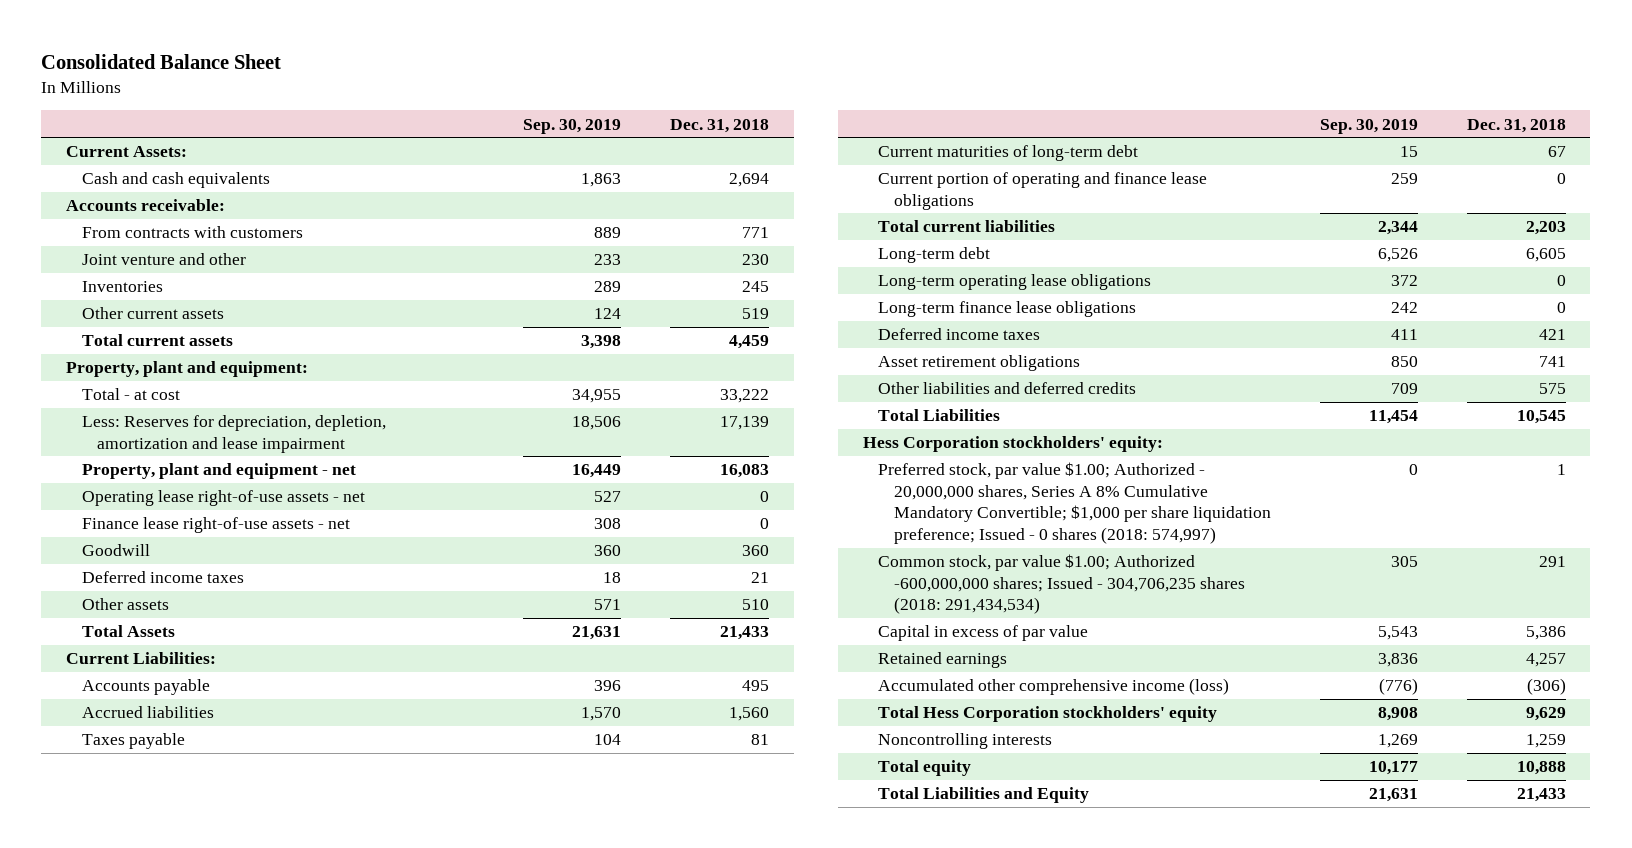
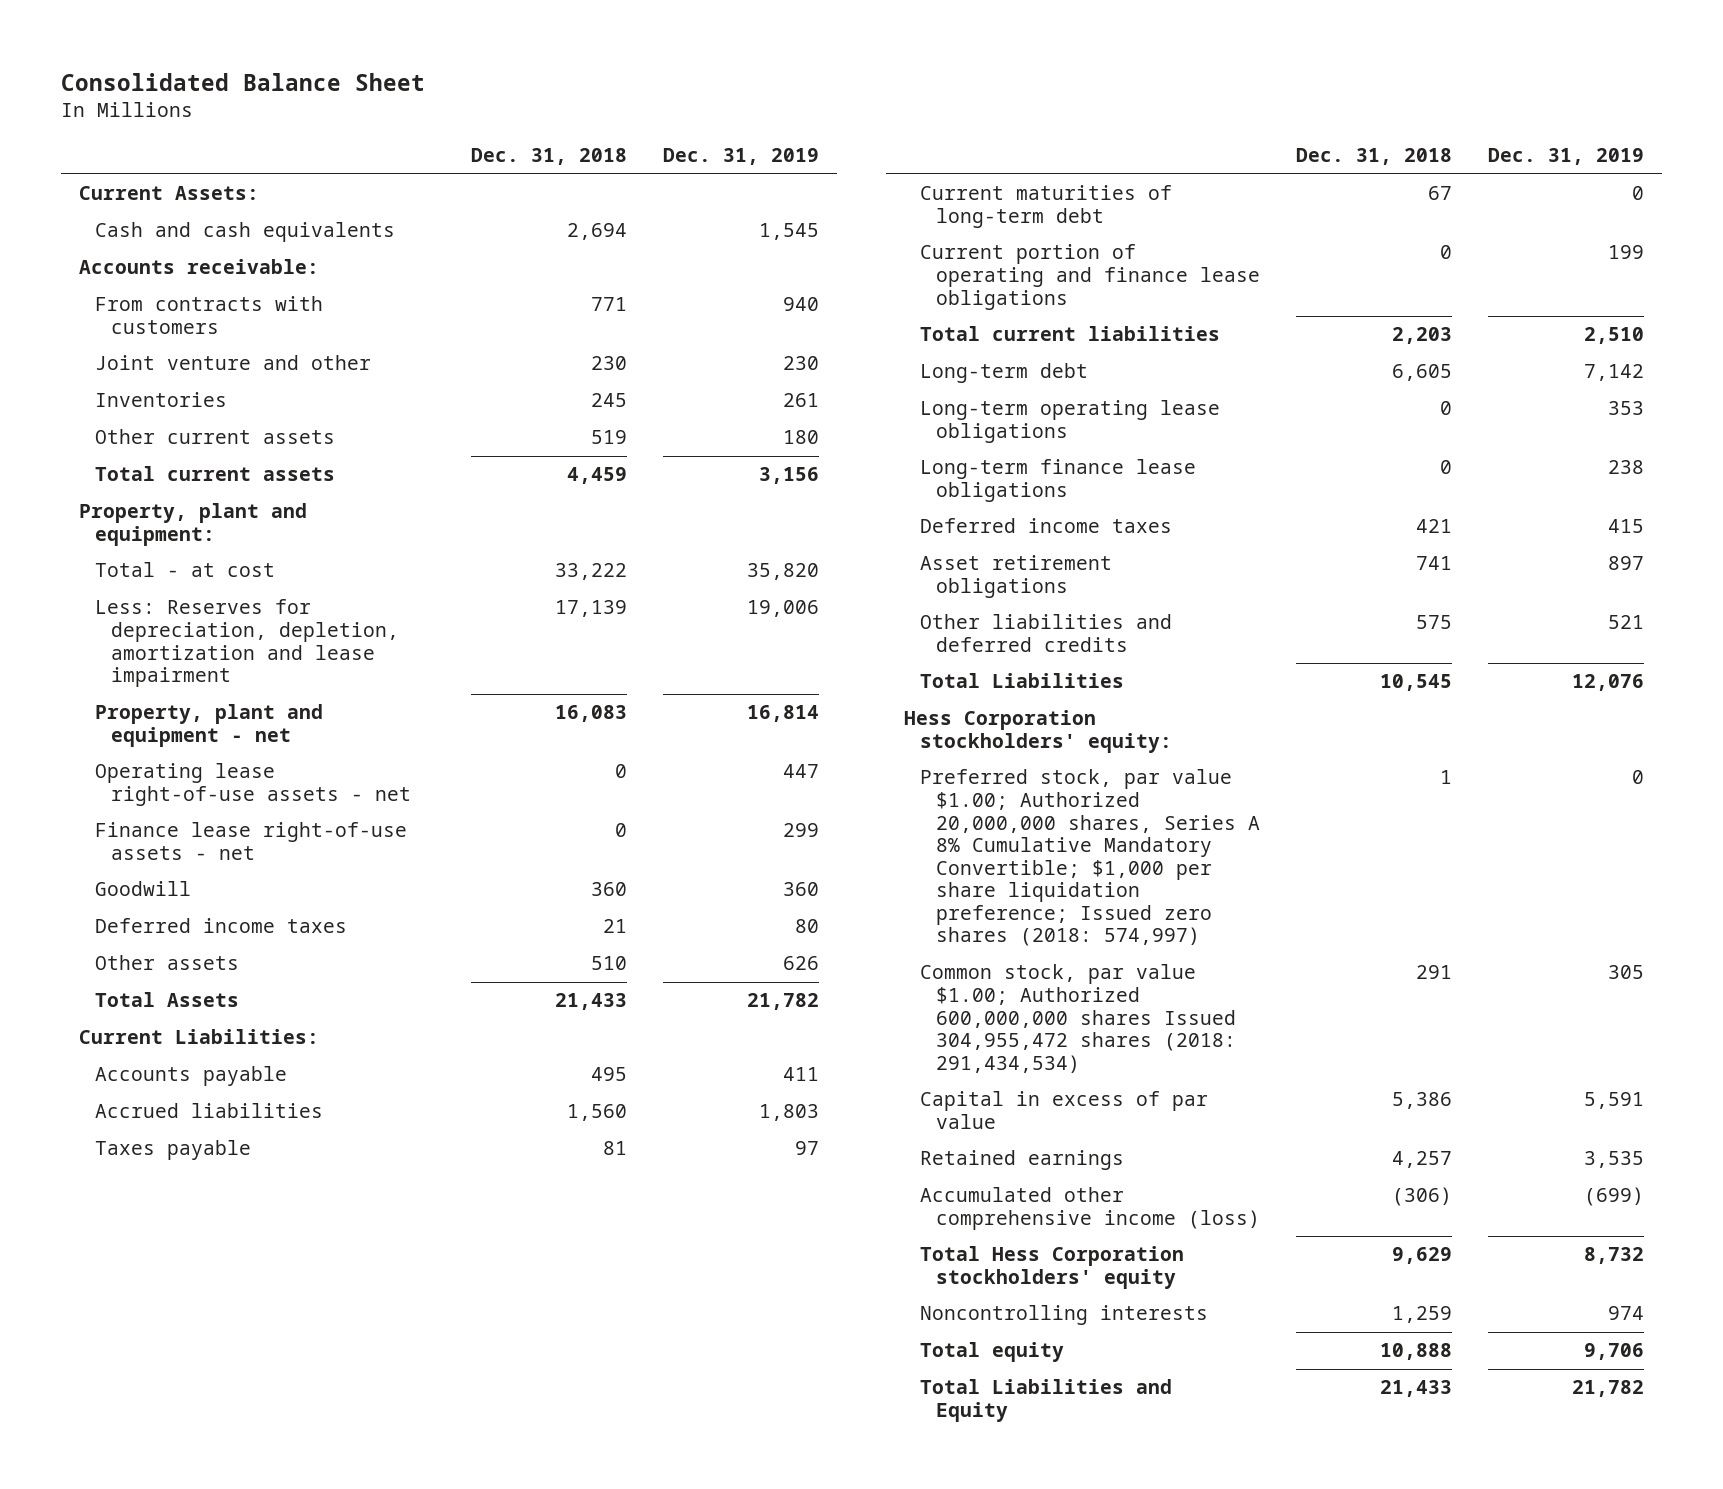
[523,118,622,134] Sep. 30, 2019 -> none
none -> [663,148,820,166] Dec. 31, 2019
[878,462,1271,544] Preferred stock, par value $1.00; Authorized - 20,000,000 shares, Series A 8% Cumulative Mandatory Convertible; $1,000 per share liquidation preference; Issued - 0 shares (2018: 574,997) -> [920,769,1261,947] Preferred stock, par value $1.00; Authorized 20,000,000 shares, Series A 8% Cumulative Mandatory Convertible; $1,000 per share liquidation preference; Issued zero shares (2018: 574,997)
[878,554,1245,615] Common stock, par value $1.00; Authorized -600,000,000 shares; Issued - 304,706,235 shares (2018: 291,434,534) -> [920,964,1237,1073] Common stock, par value $1.00; Authorized 600,000,000 shares Issued 304,955,472 shares (2018: 291,434,534)

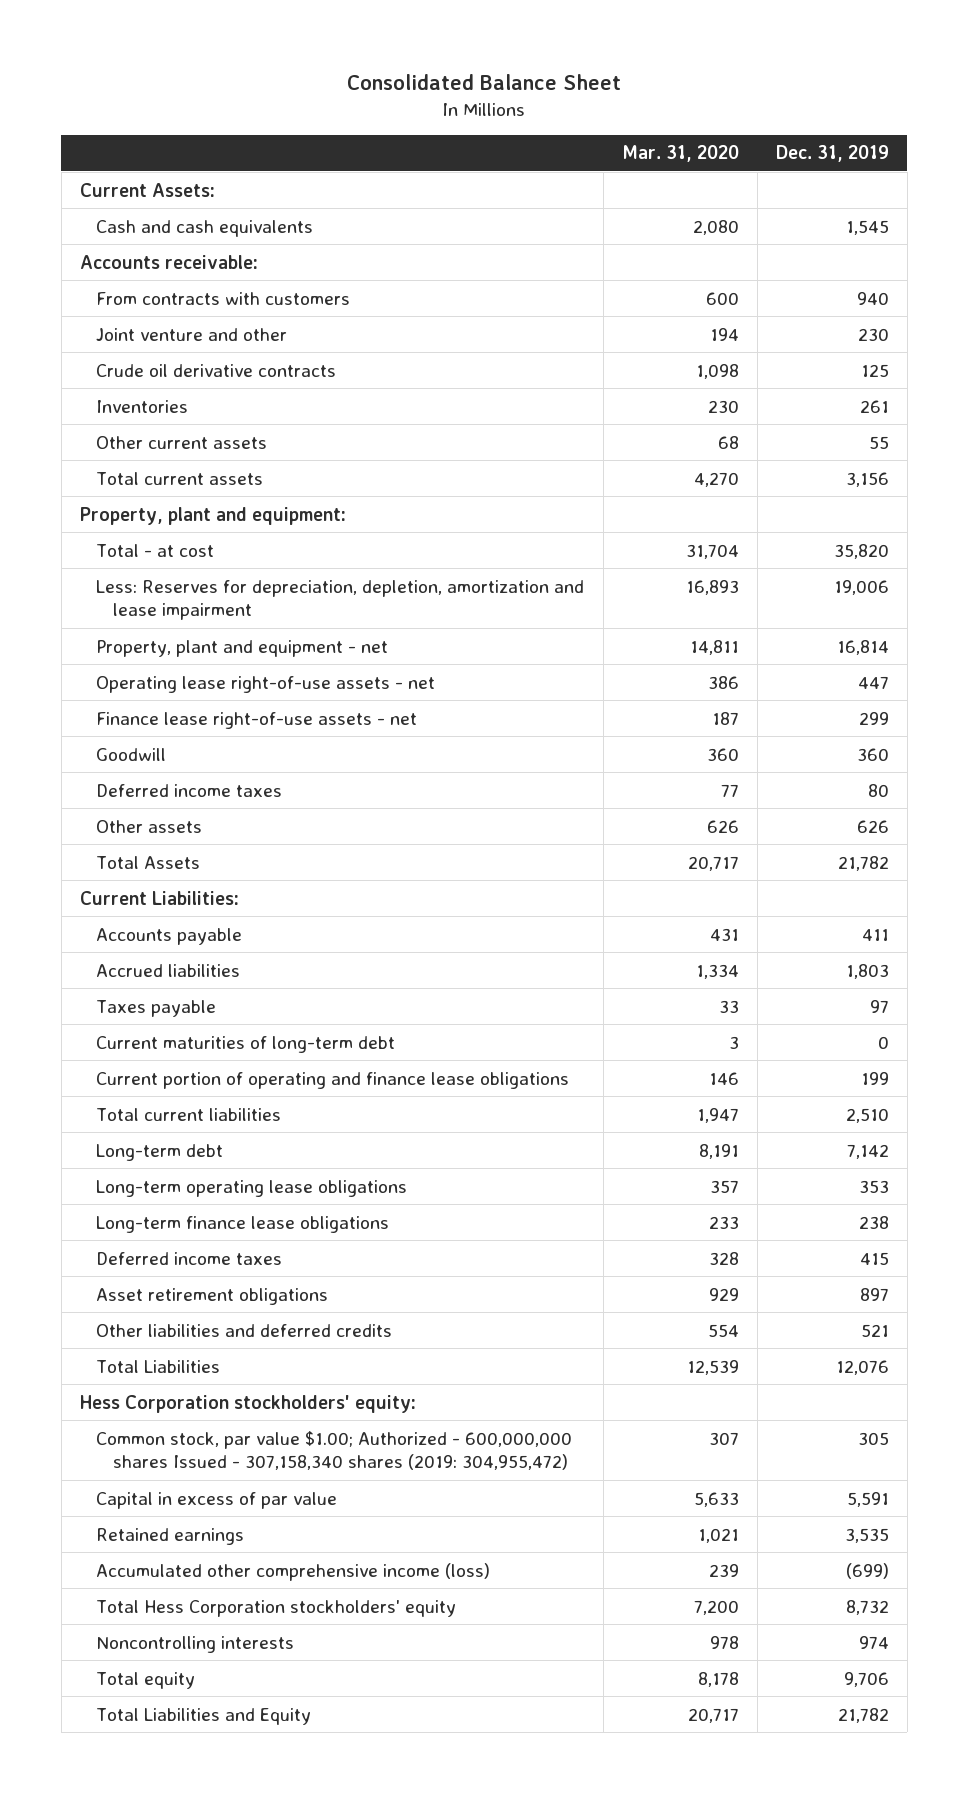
[470,148,627,166] Dec. 31, 2018 -> none
none -> [621,145,739,163] Mar. 31, 2020
none -> [96,363,337,377] Crude oil derivative contracts
[783,430,820,445] 180 -> [868,435,889,449] 55
[920,769,1261,947] Preferred stock, par value $1.00; Authorized 20,000,000 shares, Series A 8% Cumulative Mandatory Convertible; $1,000 per share liquidation preference; Issued zero shares (2018: 574,997) -> none
[920,964,1237,1073] Common stock, par value $1.00; Authorized 600,000,000 shares Issued 304,955,472 shares (2018: 291,434,534) -> [96,1430,573,1470] Common stock, par value $1.00; Authorized - 600,000,000 shares Issued - 307,158,340 shares (2019: 304,955,472)

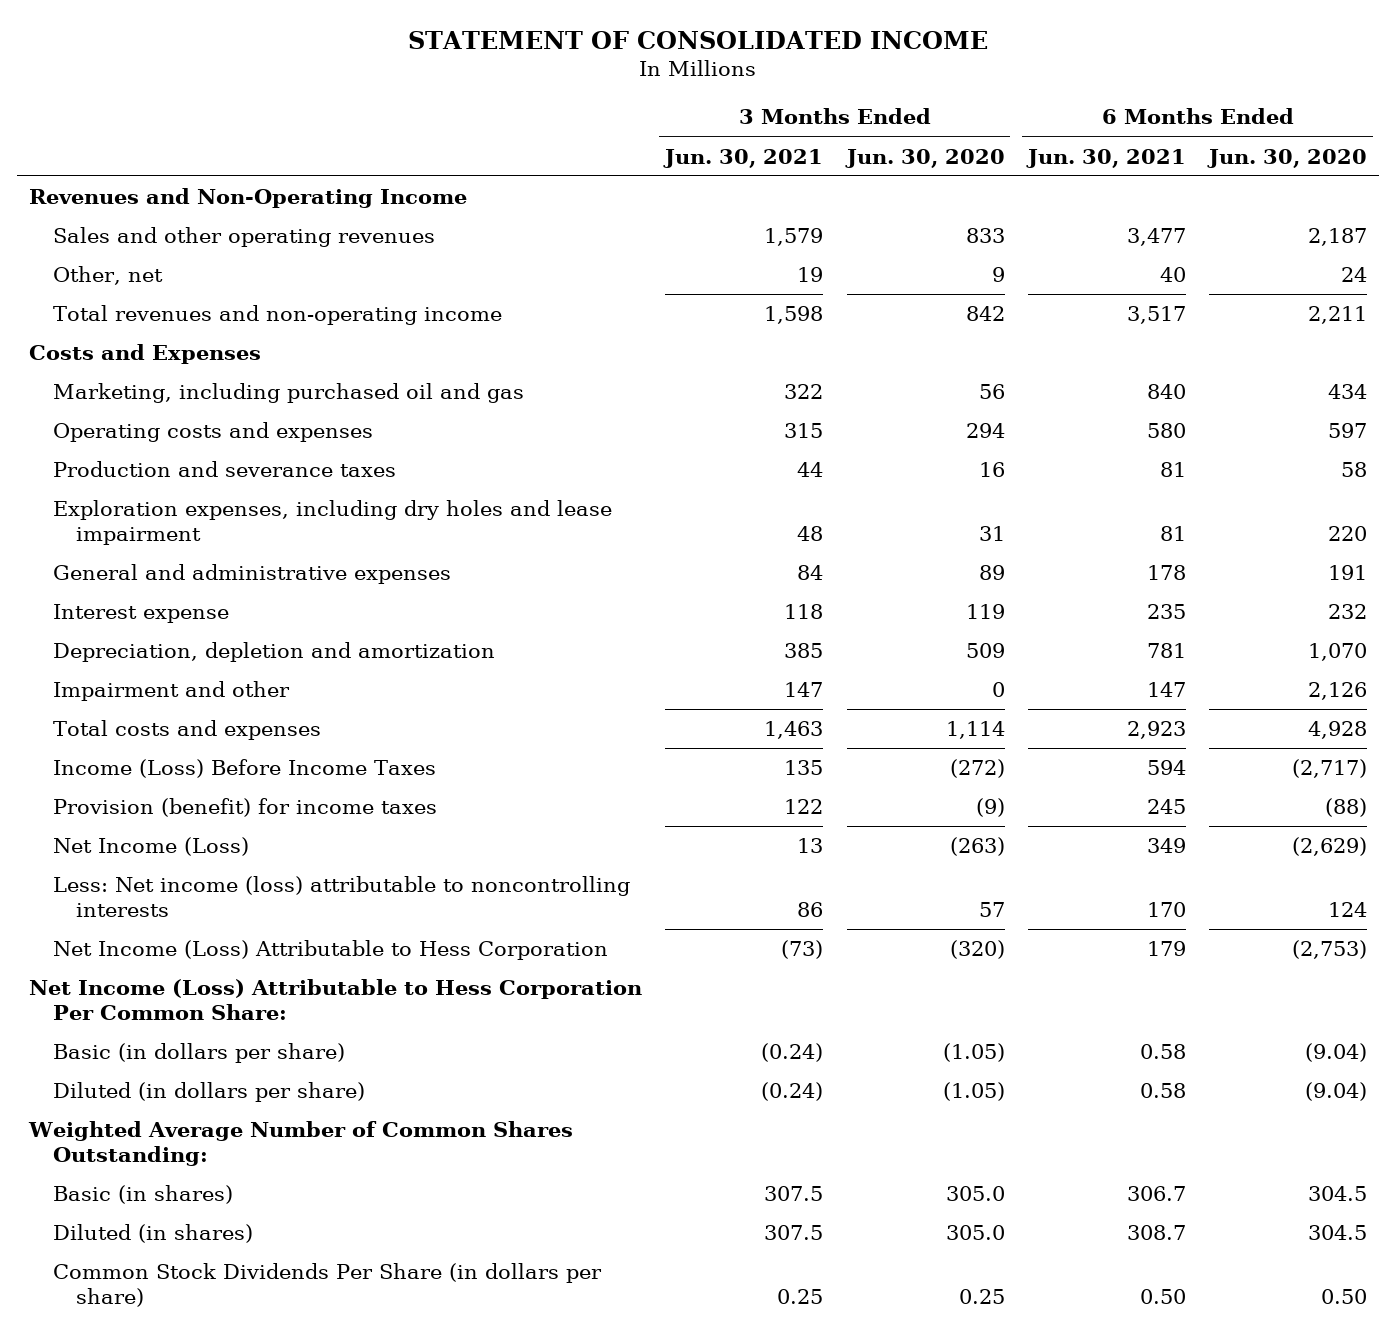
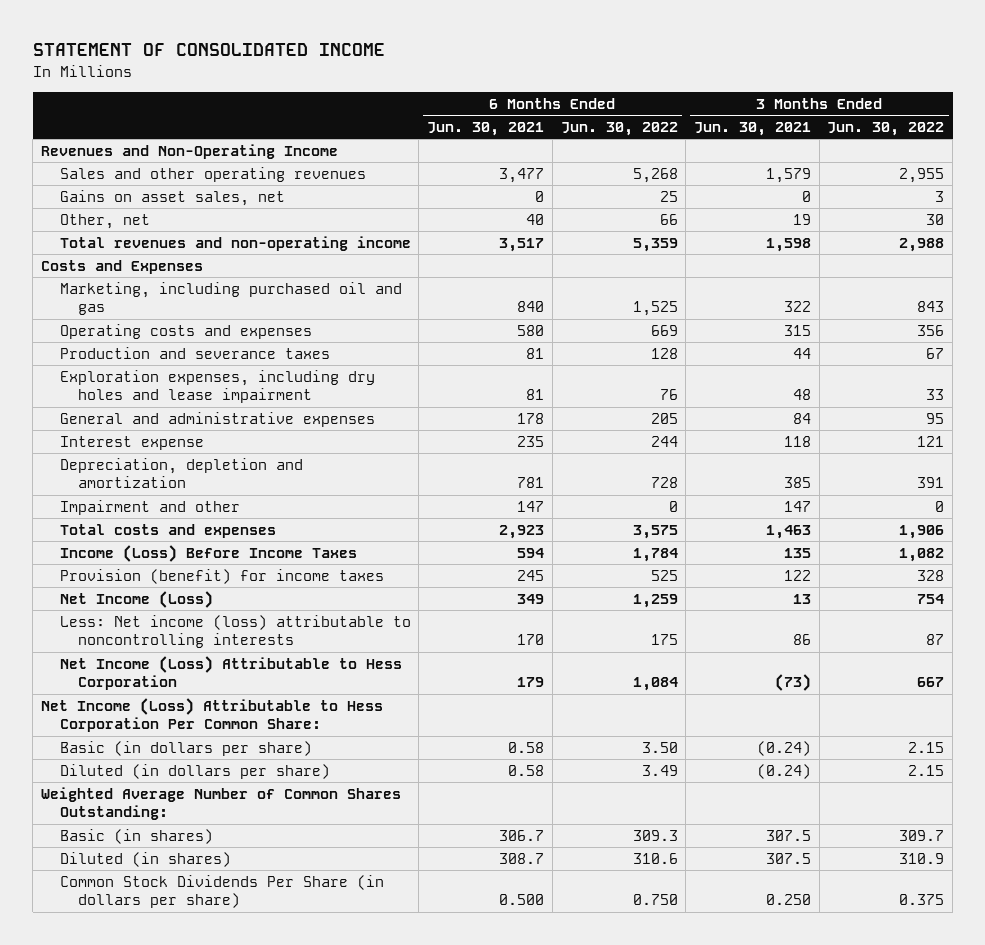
[844,148,1005,168] Jun. 30, 2020 -> none
[1207,148,1368,168] Jun. 30, 2020 -> none
none -> [560,121,678,136] Jun. 30, 2022
none -> [827,121,945,136] Jun. 30, 2022
none -> [59,189,285,206] Gains on asset sales, net
[777,1288,824,1304] 0.25 -> [765,894,811,906] 0.250
[1139,1288,1186,1304] 0.50 -> [499,894,545,906] 0.500

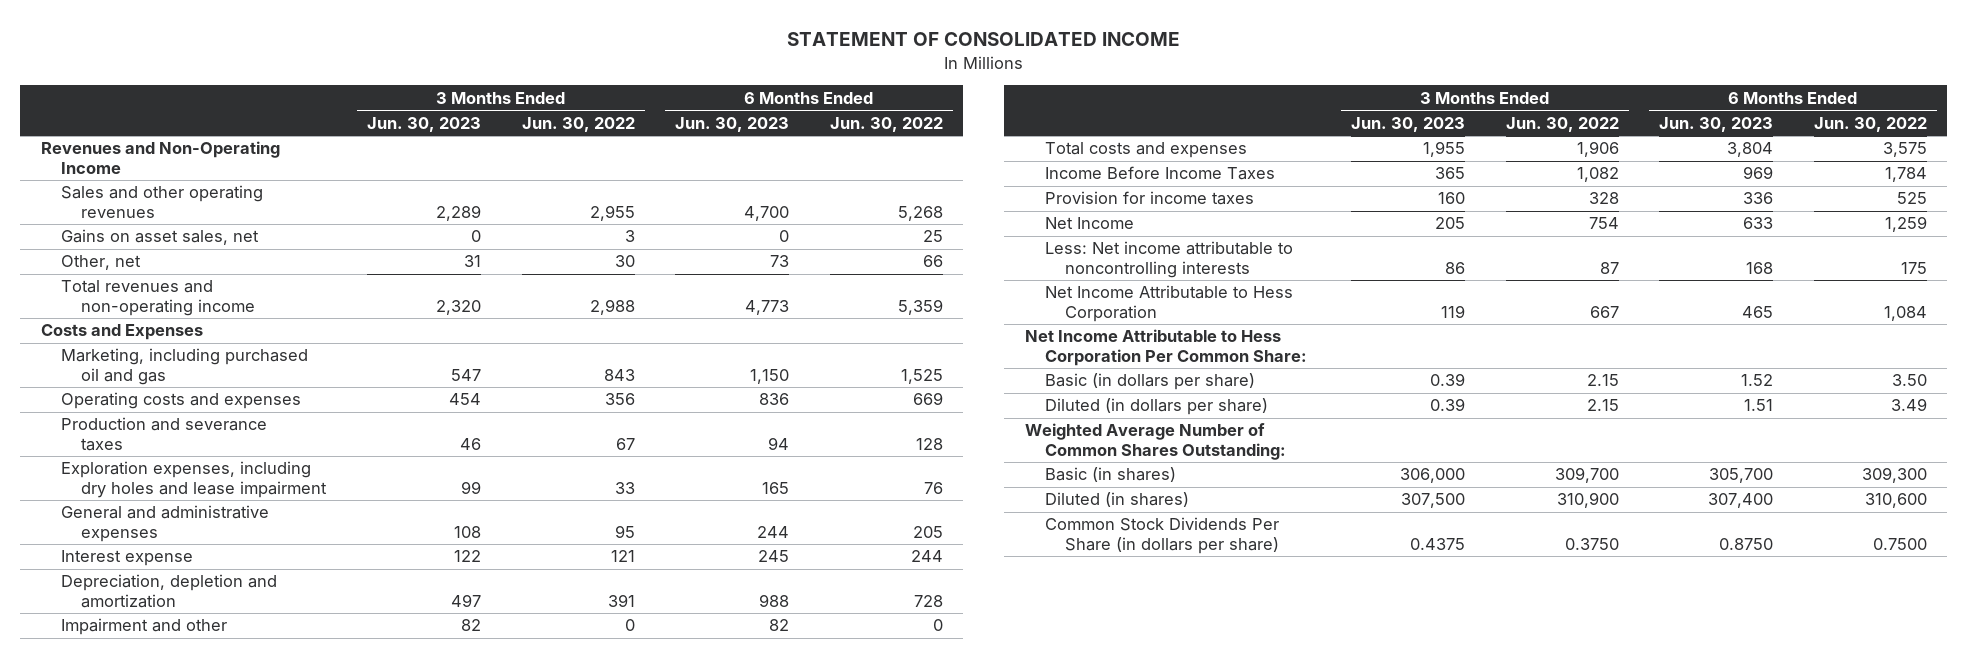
[427,121,545,136] Jun. 30, 2021 -> none
[693,121,811,136] Jun. 30, 2021 -> none
none -> [366,116,481,132] Jun. 30, 2023
none -> [675,116,790,132] Jun. 30, 2023
[59,544,357,562] Income (Loss) Before Income Taxes -> [1045,166,1276,181] Income Before Income Taxes
[59,568,384,584] Provision (benefit) for income taxes -> [1045,191,1255,206] Provision for income taxes
[59,590,213,608] Net Income (Loss) -> [1045,217,1135,230] Net Income
[59,614,411,649] Less: Net income (loss) attributable to noncontrolling interests -> [1045,241,1294,279] Less: Net income attributable to noncontrolling interests
[59,655,402,691] Net Income (Loss) Attributable to Hess Corporation -> [1045,285,1294,323] Net Income Attributable to Hess Corporation
[41,697,384,733] Net Income (Loss) Attributable to Hess Corporation Per Common Share: -> [1024,329,1308,367] Net Income Attributable to Hess Corporation Per Common Share:
[632,829,678,841] 309.3 -> [1861,467,1927,484] 309,300
[899,829,945,841] 309.7 -> [1554,467,1619,484] 309,700
[632,852,678,864] 310.6 -> [1864,493,1927,509] 310,600
[899,852,945,864] 310.9 -> [1556,492,1619,509] 310,900
[632,894,678,906] 0.750 -> [1872,538,1927,551] 0.7500
[899,894,945,906] 0.375 -> [1564,538,1619,551] 0.3750

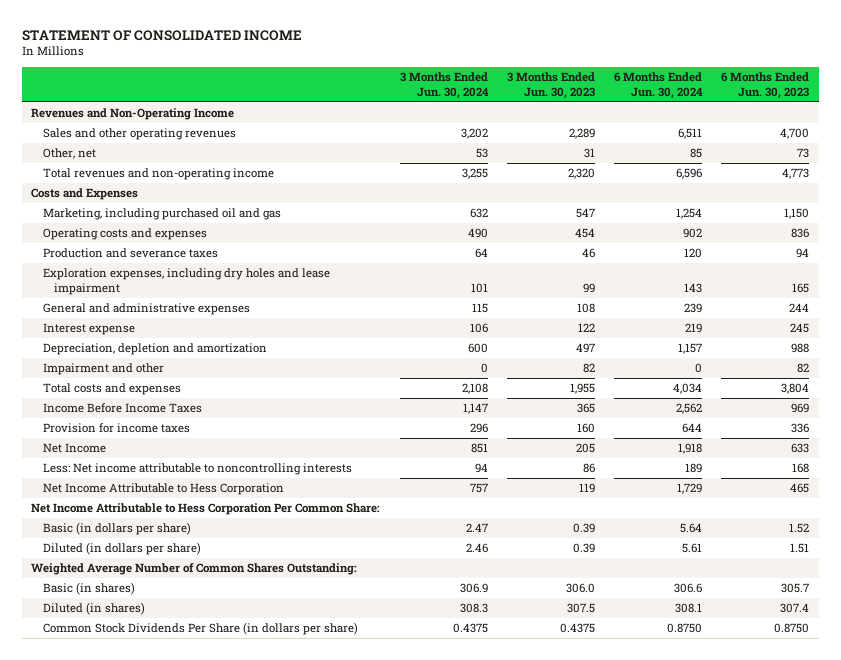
[521,116,635,132] Jun. 30, 2022 -> none
[829,116,943,132] Jun. 30, 2022 -> none
none -> [399,72,489,99] 3 Months Ended Jun. 30, 2024
none -> [614,72,704,99] 6 Months Ended Jun. 30, 2024
[61,229,260,246] Gains on asset sales, net -> none
[1400,468,1466,484] 306,000 -> [565,583,595,594] 306.0
[1709,468,1774,484] 305,700 -> [781,583,810,594] 305.7
[1401,493,1466,509] 307,500 -> [566,603,595,614] 307.5
[1708,493,1774,509] 307,400 -> [780,603,810,614] 307.4

